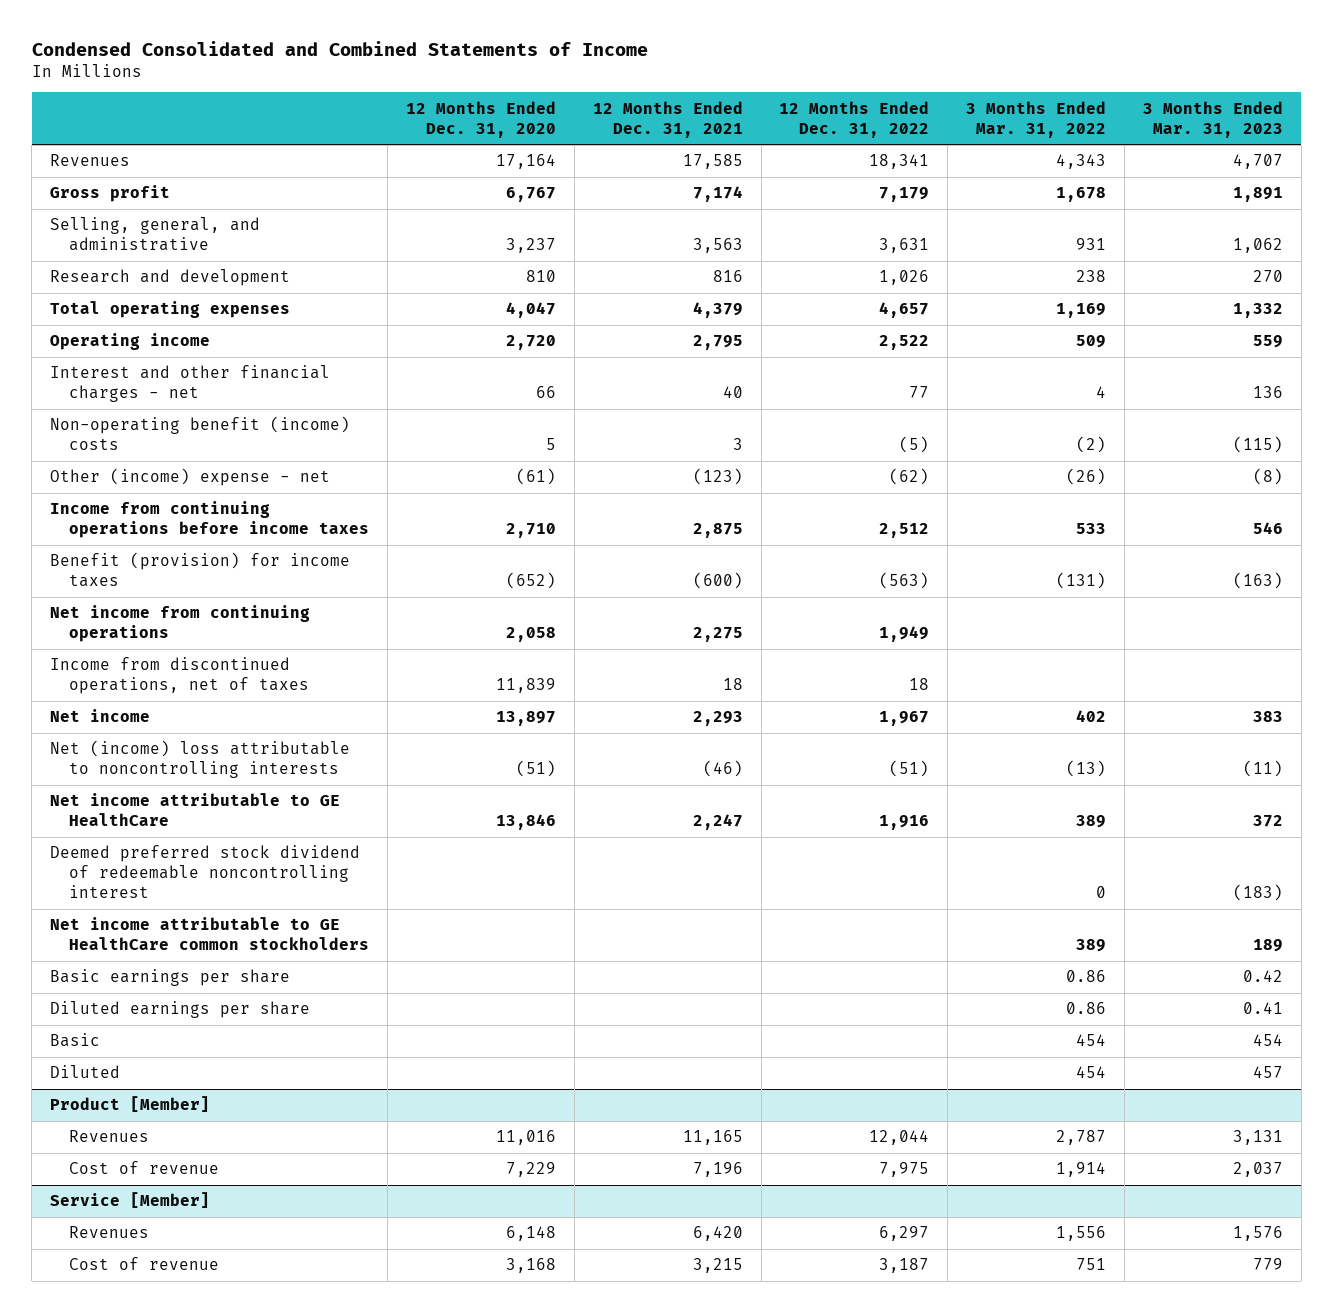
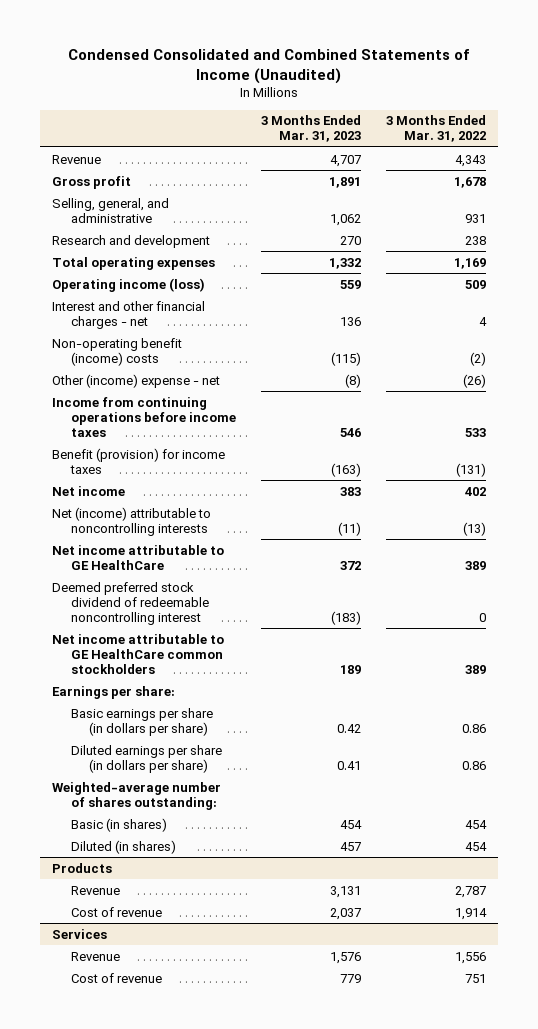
[31,40,648,56] Condensed Consolidated and Combined Statements of Income -> [67,48,470,84] Condensed Consolidated and Combined Statements of Income (Unaudited)
[405,100,556,138] 12 Months Ended Dec. 31, 2020 -> none
[592,100,743,138] 12 Months Ended Dec. 31, 2021 -> none
[779,100,930,138] 12 Months Ended Dec. 31, 2022 -> none
[50,154,131,167] Revenues -> [52,154,102,164] Revenue
[50,333,211,351] Operating income -> [52,277,206,292] Operating income (loss)
[50,605,311,643] Net income from continuing operations -> none
[50,657,310,695] Income from discontinued operations, net of taxes -> none
[50,740,351,779] Net (income) loss attributable to noncontrolling interests -> [52,506,212,536] Net (income) attributable to noncontrolling interests
none -> [52,685,176,699] Earnings per share:
[50,969,291,987] Basic earnings per share -> [70,707,213,736] Basic earnings per share (in dollars per share)
[50,1001,311,1019] Diluted earnings per share -> [70,744,222,773] Diluted earnings per share (in dollars per share)
none -> [52,781,222,810] Weighted-average number of shares outstanding:
[50,1033,101,1048] Basic -> [70,817,167,832] Basic (in shares)
[50,1065,121,1079] Diluted -> [70,839,176,854] Diluted (in shares)
[50,1096,211,1113] Product [Member] -> [52,862,113,873] Products
[69,1130,150,1143] Revenues -> [70,885,120,895] Revenue
[50,1192,211,1209] Service [Member] -> [52,928,108,939] Services
[69,1226,150,1239] Revenues -> [70,951,120,961] Revenue

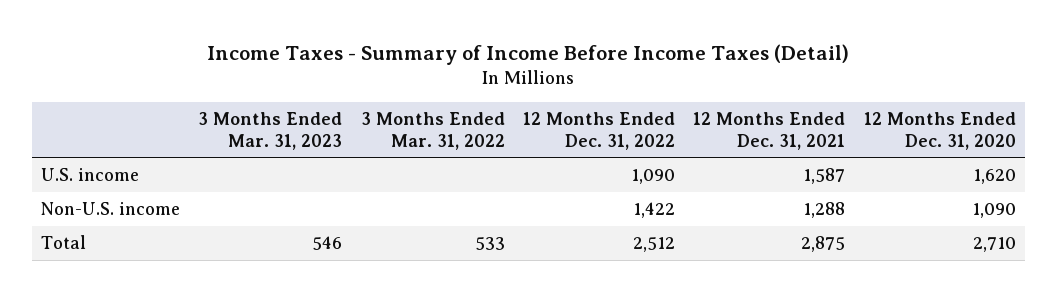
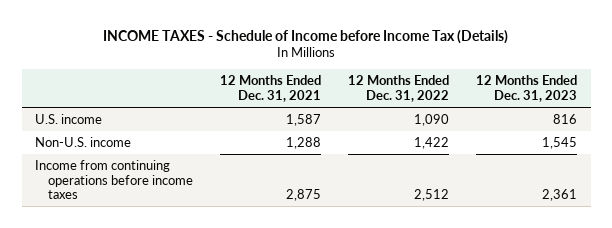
[207,43,850,65] Income Taxes - Summary of Income Before Income Taxes (Detail) -> [103,29,509,44] INCOME TAXES - Schedule of Income before Income Tax (Details)
[198,112,343,150] 3 Months Ended Mar. 31, 2023 -> none
[360,112,505,150] 3 Months Ended Mar. 31, 2022 -> none
[863,112,1016,150] 12 Months Ended Dec. 31, 2020 -> none
none -> [476,75,578,103] 12 Months Ended Dec. 31, 2023
[41,235,87,250] Total -> [35,159,193,200] Income from continuing operations before income taxes

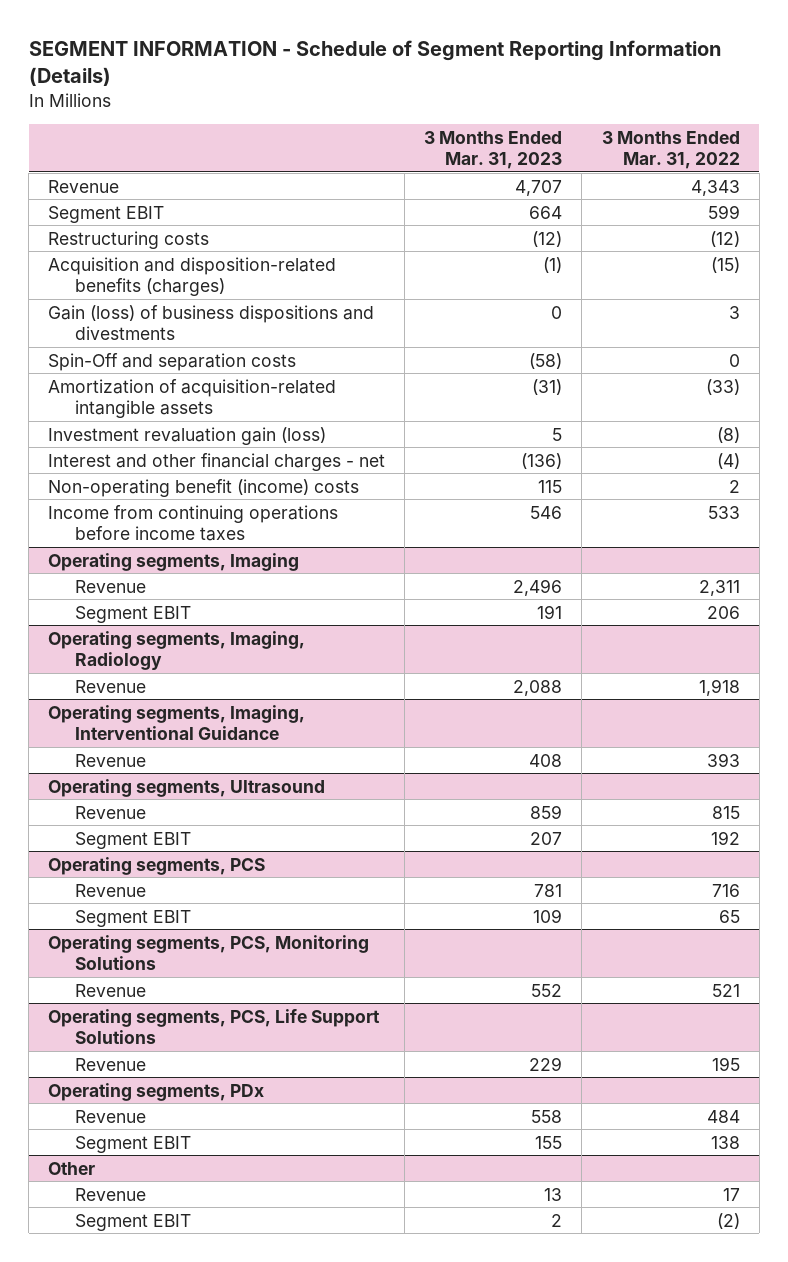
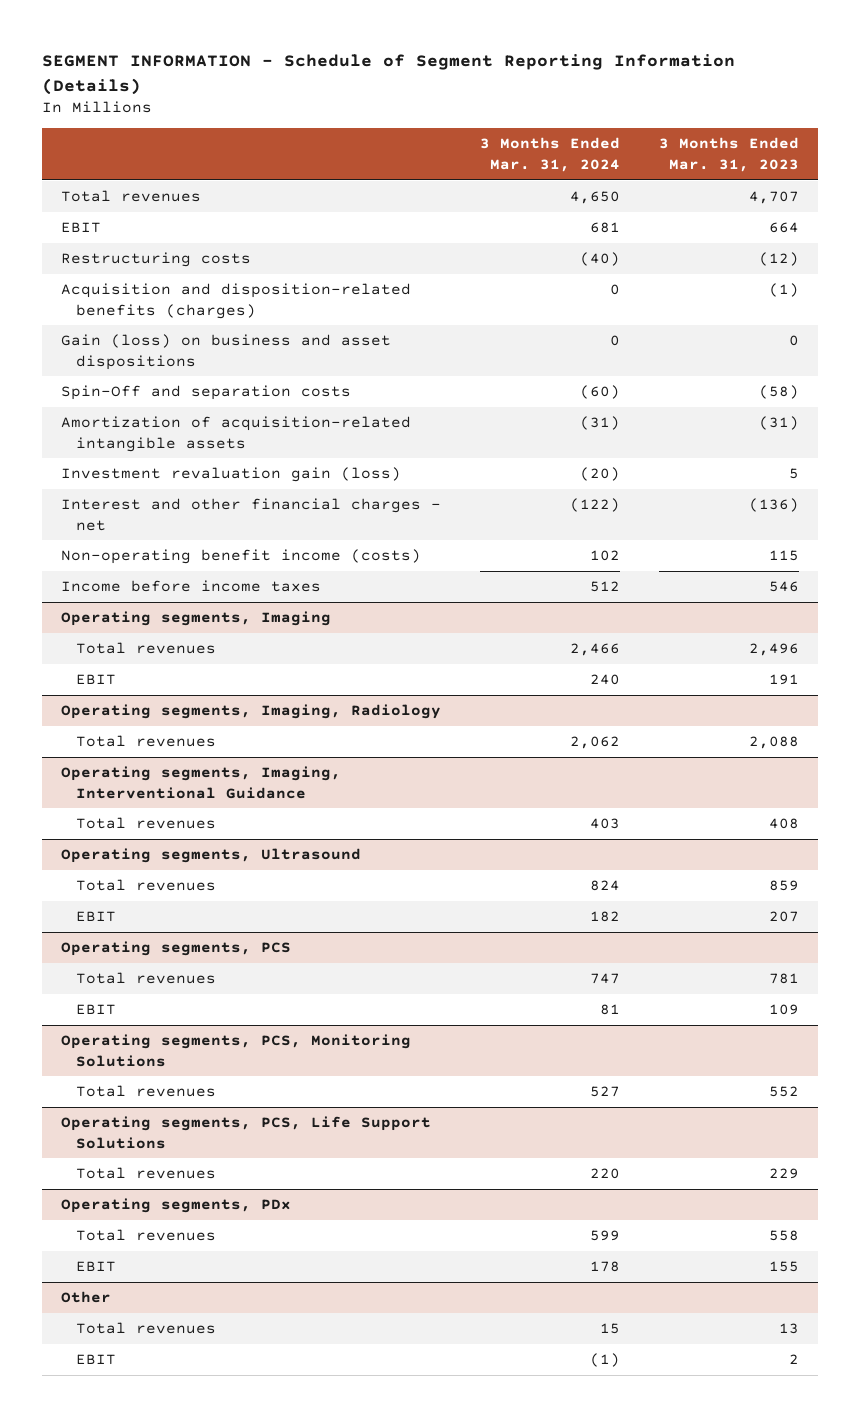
[601,130,740,169] 3 Months Ended Mar. 31, 2022 -> none
none -> [479,137,620,172] 3 Months Ended Mar. 31, 2024
[48,179,120,193] Revenue -> [60,190,201,203] Total revenues
[48,205,165,223] Segment EBIT -> [60,222,101,234] EBIT
[48,304,375,340] Gain (loss) of business dispositions and divestments -> [60,334,391,370] Gain (loss) on business and asset dispositions
[48,478,360,497] Non-operating benefit (income) costs -> [60,549,421,565] Non-operating benefit income (costs)
[48,504,339,541] Income from continuing operations before income taxes -> [60,580,321,593] Income before income taxes
[74,579,146,593] Revenue -> [75,642,216,655] Total revenues
[74,605,191,623] Segment EBIT -> [75,674,116,686] EBIT
[74,679,146,693] Revenue -> [75,735,216,748] Total revenues
[74,753,146,767] Revenue -> [75,817,216,830] Total revenues
[74,805,146,819] Revenue -> [75,879,216,892] Total revenues
[74,831,191,849] Segment EBIT -> [75,911,116,923] EBIT
[74,883,146,897] Revenue -> [75,972,216,985] Total revenues
[74,909,191,927] Segment EBIT -> [75,1004,116,1016] EBIT
[74,983,146,997] Revenue -> [75,1085,216,1098] Total revenues
[74,1057,146,1071] Revenue -> [75,1167,216,1180] Total revenues
[74,1109,146,1123] Revenue -> [75,1229,216,1242] Total revenues
[74,1135,191,1153] Segment EBIT -> [75,1261,116,1273] EBIT
[74,1187,146,1201] Revenue -> [75,1322,216,1335] Total revenues
[74,1213,191,1231] Segment EBIT -> [75,1354,116,1366] EBIT

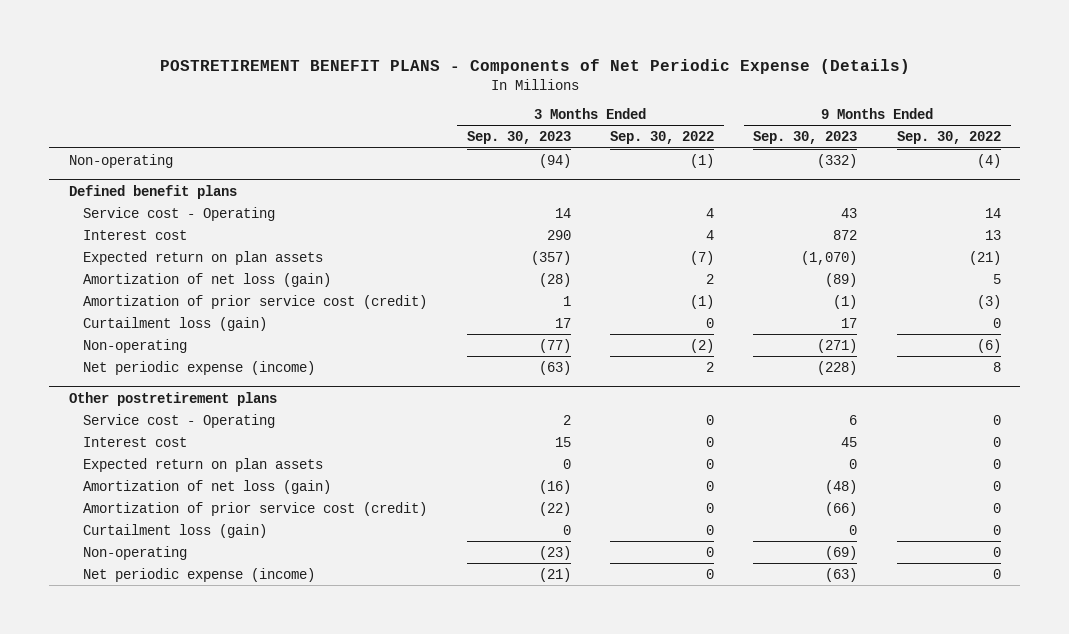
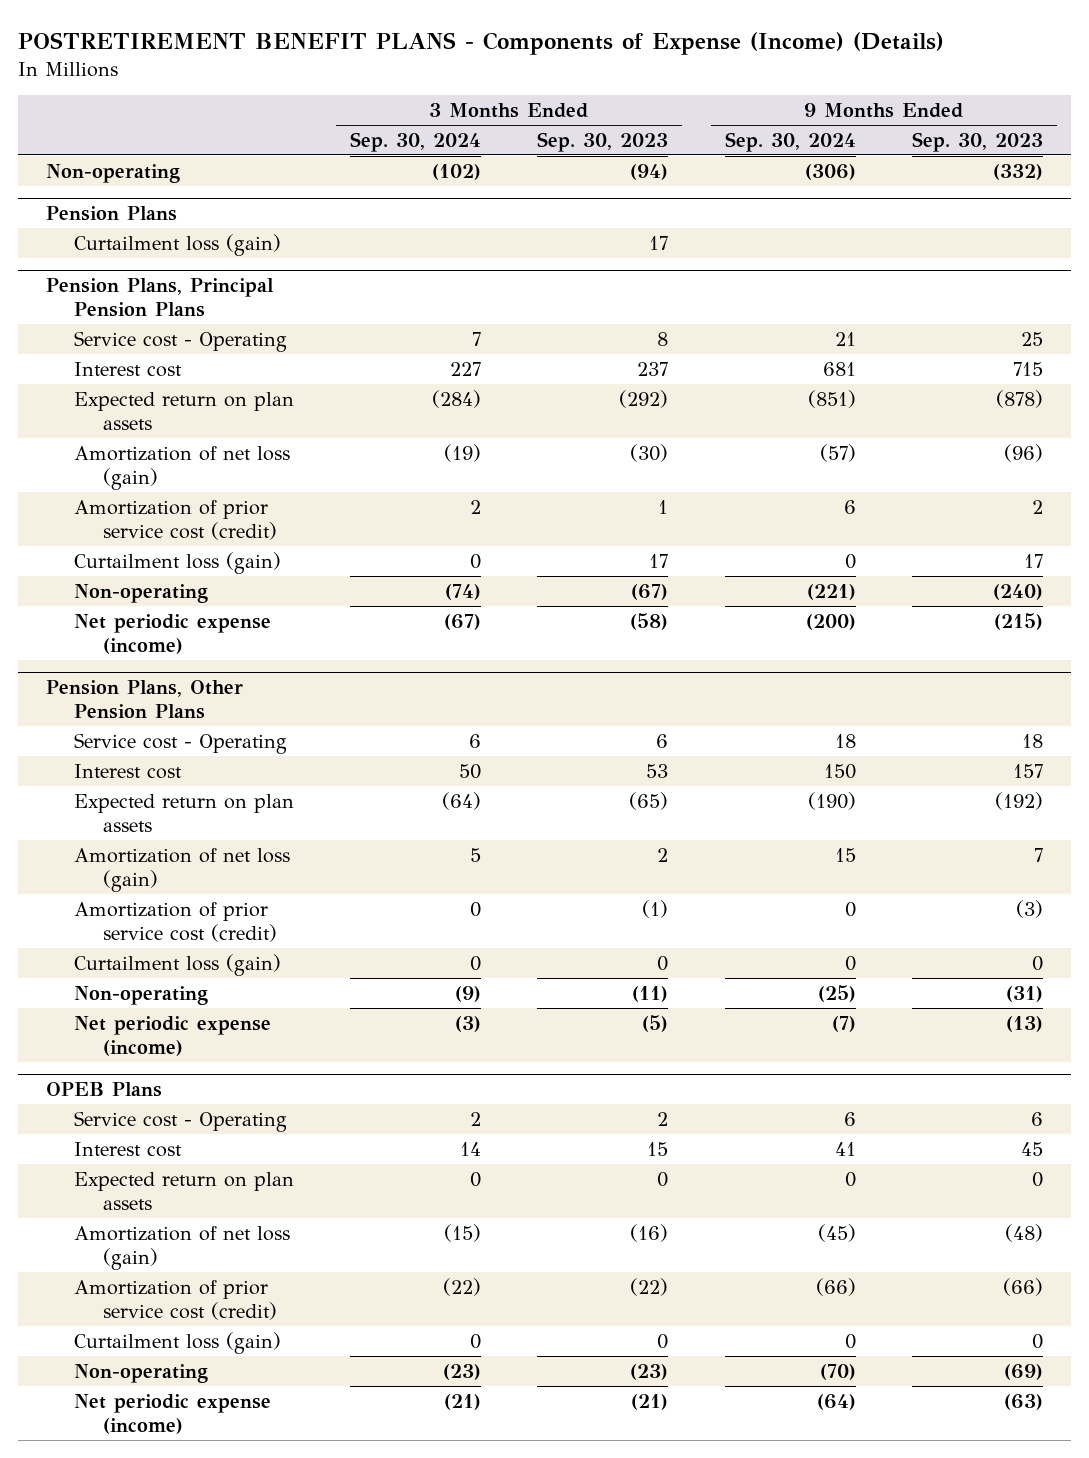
[159,58,910,74] POSTRETIREMENT BENEFIT PLANS - Components of Net Periodic Expense (Details) -> [17,31,944,55] POSTRETIREMENT BENEFIT PLANS - Components of Expense (Income) (Details)
[610,131,715,145] Sep. 30, 2022 -> none
[896,131,1001,145] Sep. 30, 2022 -> none
none -> [350,131,482,152] Sep. 30, 2024
none -> [724,131,856,152] Sep. 30, 2024
[68,184,237,199] Defined benefit plans -> [45,205,177,221] Pension Plans
none -> [74,233,282,256] Curtailment loss (gain)
none -> [45,277,274,317] Pension Plans, Principal Pension Plans
[554,207,571,218] 14 -> [657,331,669,346] 8
[841,207,858,218] 43 -> [1020,331,1043,346] 25
[546,229,571,240] 290 -> [637,361,669,376] 237
[833,229,858,240] 872 -> [1012,361,1043,376] 715
[530,250,571,265] (357) -> [619,389,669,408] (292)
[801,250,858,265] (1,070) -> [995,389,1043,408] (878)
[538,272,571,287] (28) -> [630,443,669,462] (30)
[825,272,858,287] (89) -> [1003,443,1043,462] (96)
[833,294,858,309] (1) -> [1031,499,1043,514] 2
[538,338,571,353] (77) -> [631,583,669,600] (67)
[817,338,858,353] (271) -> [992,583,1043,600] (240)
[538,360,571,375] (63) -> [630,612,669,630] (58)
[817,360,858,375] (228) -> [993,612,1043,630] (215)
none -> [45,679,243,719] Pension Plans, Other Pension Plans
none -> [74,732,288,754] Service cost - Operating
none -> [74,763,183,779] Interest cost
none -> [74,793,295,832] Expected return on plan assets
none -> [74,847,291,892] Amortization of net loss (gain)
none -> [74,901,277,942] Amortization of prior service cost (credit)
none -> [74,953,282,976] Curtailment loss (gain)
none -> [74,985,209,1005] Non-operating
none -> [74,1015,272,1056] Net periodic expense (income)
[68,391,277,406] Other postretirement plans -> [45,1081,162,1097] OPEB Plans

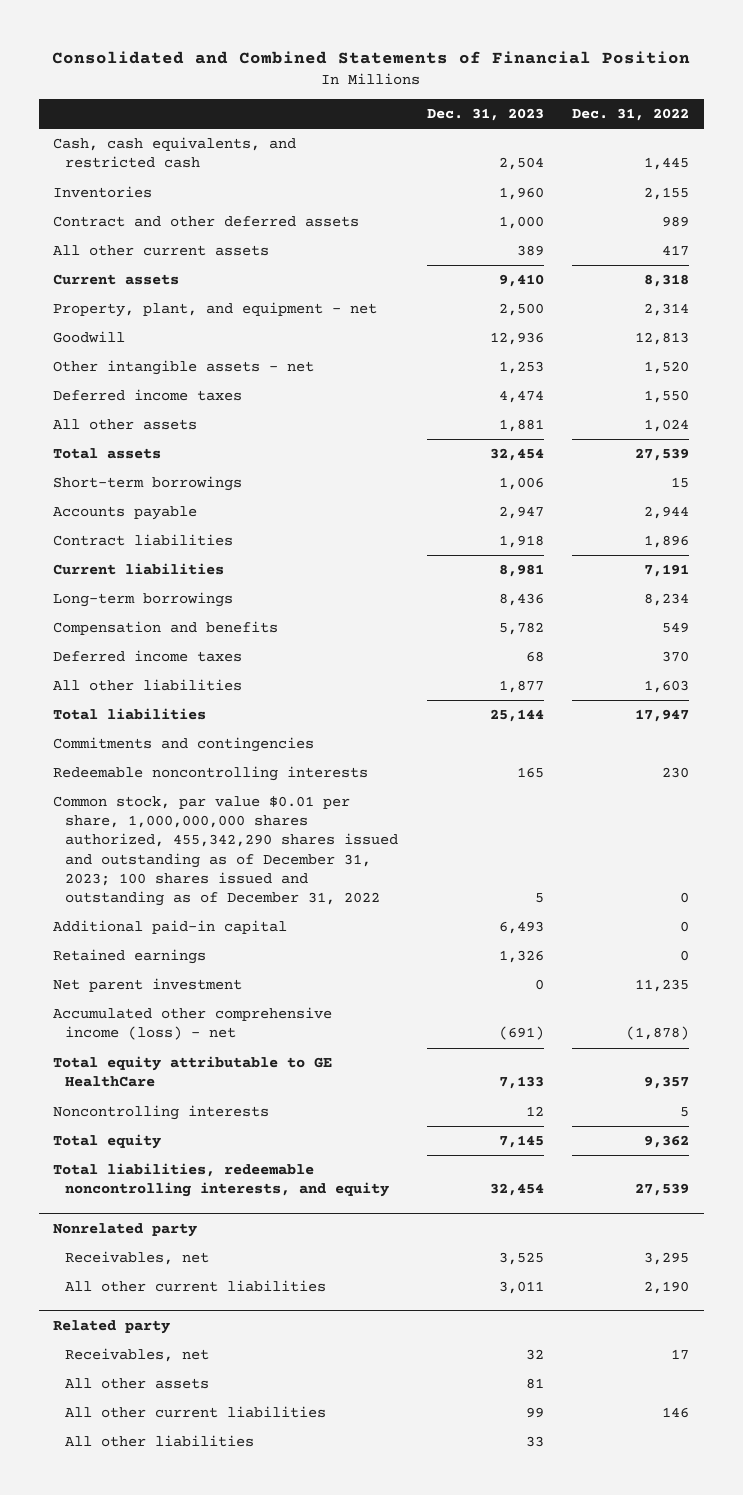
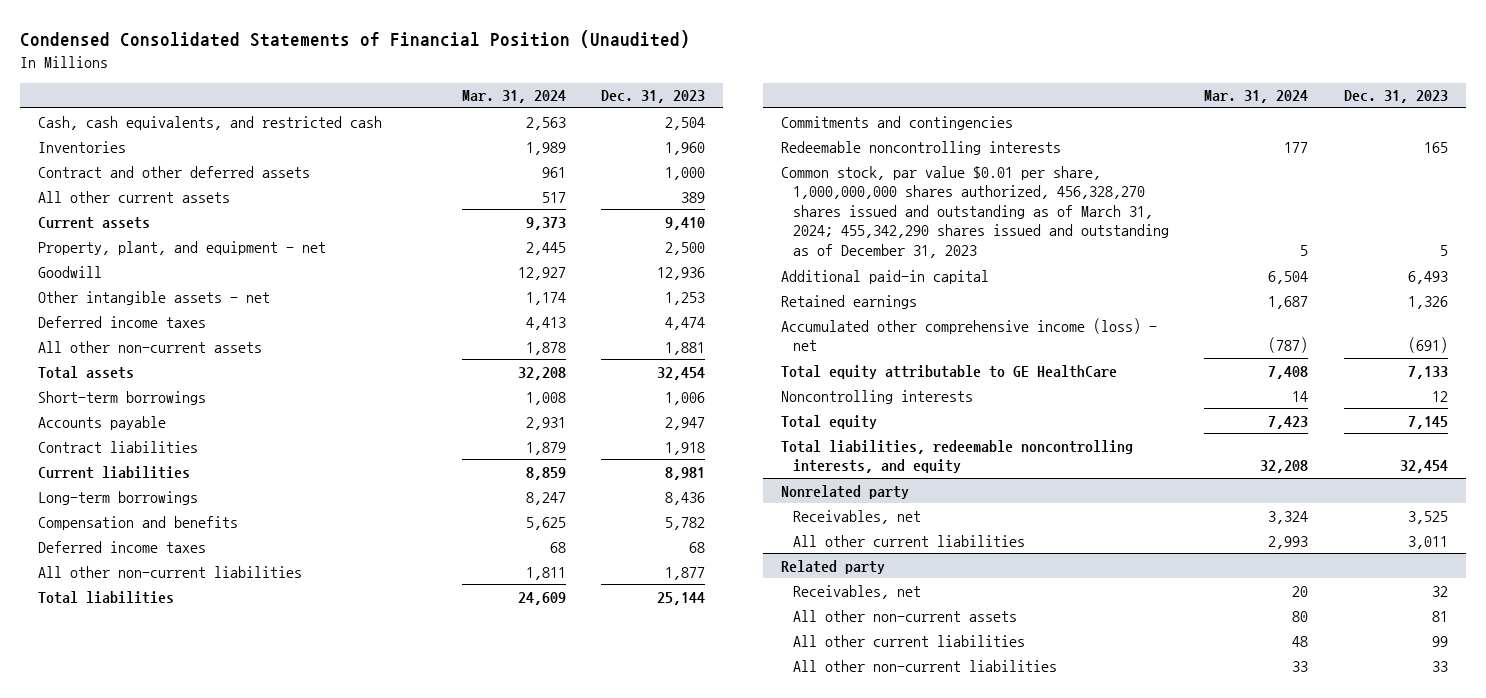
[52,50,691,64] Consolidated and Combined Statements of Financial Position -> [20,29,691,48] Condensed Consolidated Statements of Financial Position (Unaudited)
[572,108,690,122] Dec. 31, 2022 -> none
none -> [461,90,566,104] Mar. 31, 2024
[53,419,198,431] All other assets -> [37,340,262,353] All other non-current assets
[53,679,243,692] All other liabilities -> [37,565,302,578] All other non-current liabilities
[53,796,399,906] Common stock, par value $0.01 per share, 1,000,000,000 shares authorized, 455,342,290 shares issued and outstanding as of December 31, 2023; 100 shares issued and outstanding as of December 31, 2022 -> [780,165,1170,258] Common stock, par value $0.01 per share, 1,000,000,000 shares authorized, 456,328,270 shares issued and outstanding as of March 31, 2024; 455,342,290 shares issued and outstanding as of December 31, 2023
[53,978,243,993] Net parent investment -> none
[65,1378,210,1390] All other assets -> [793,609,1018,622] All other non-current assets
[65,1435,255,1448] All other liabilities -> [793,659,1058,672] All other non-current liabilities

